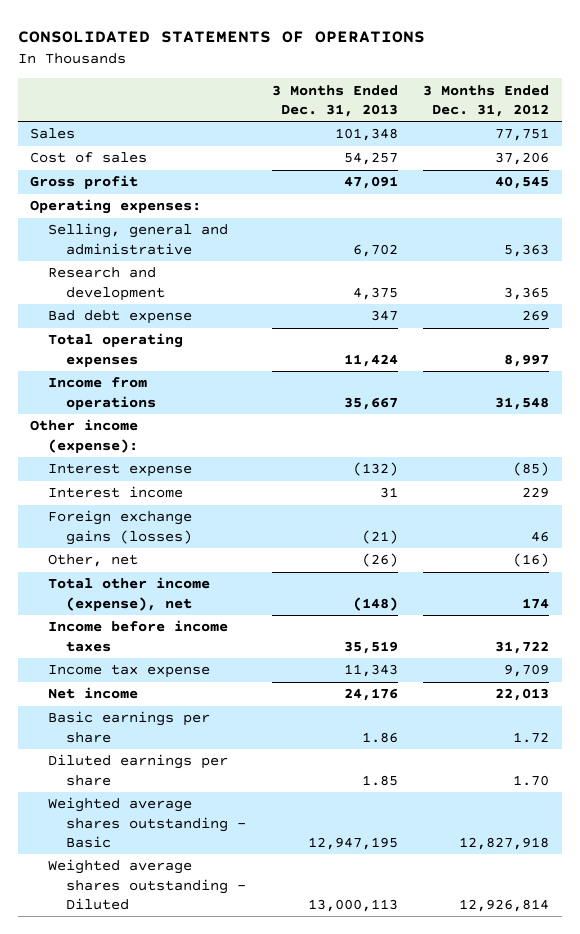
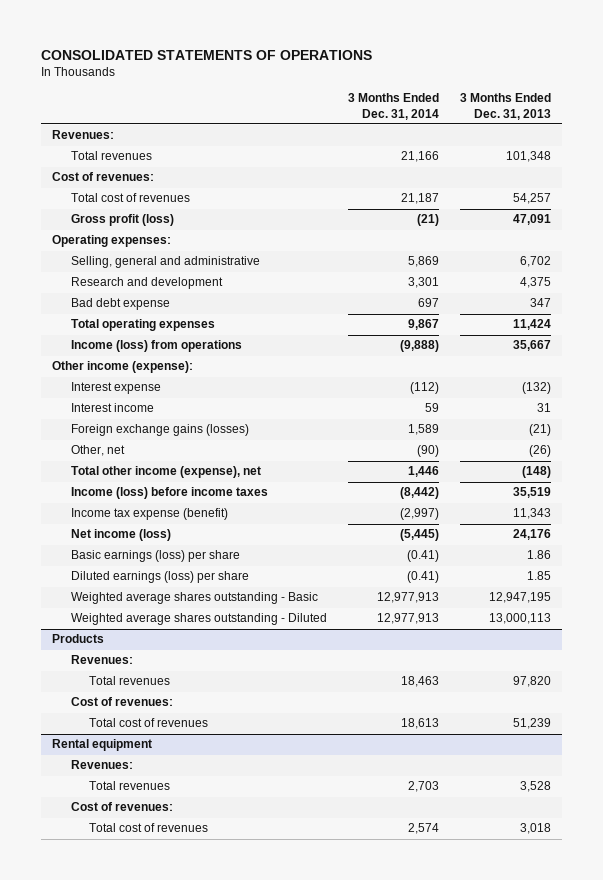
[423,84,550,118] 3 Months Ended Dec. 31, 2012 -> none
none -> [347,93,439,120] 3 Months Ended Dec. 31, 2014
none -> [51,130,114,140] Revenues:
[30,128,76,140] Sales -> [70,151,152,161] Total revenues
none -> [51,172,154,182] Cost of revenues:
[30,152,148,164] Cost of sales -> [70,193,190,203] Total cost of revenues
[30,175,139,190] Gross profit -> [70,214,174,227] Gross profit (loss)
[48,377,157,410] Income from operations -> [70,340,242,353] Income (loss) from operations
[48,620,229,652] Income before income taxes -> [70,487,268,500] Income (loss) before income taxes
[48,664,211,679] Income tax expense -> [70,508,228,521] Income tax expense (benefit)
[48,687,139,700] Net income -> [70,529,171,542] Net income (loss)
[48,711,211,743] Basic earnings per share -> [70,550,240,563] Basic earnings (loss) per share
[48,754,229,786] Diluted earnings per share -> [70,571,249,584] Diluted earnings (loss) per share
none -> [51,634,104,644] Products
none -> [70,655,133,665] Revenues:
none -> [89,676,171,686] Total revenues
none -> [70,697,173,707] Cost of revenues:
none -> [89,718,209,728] Total cost of revenues
none -> [51,739,152,752] Rental equipment
none -> [70,760,133,770] Revenues:
none -> [89,781,171,791] Total revenues
none -> [70,802,173,812] Cost of revenues:
none -> [89,823,209,833] Total cost of revenues

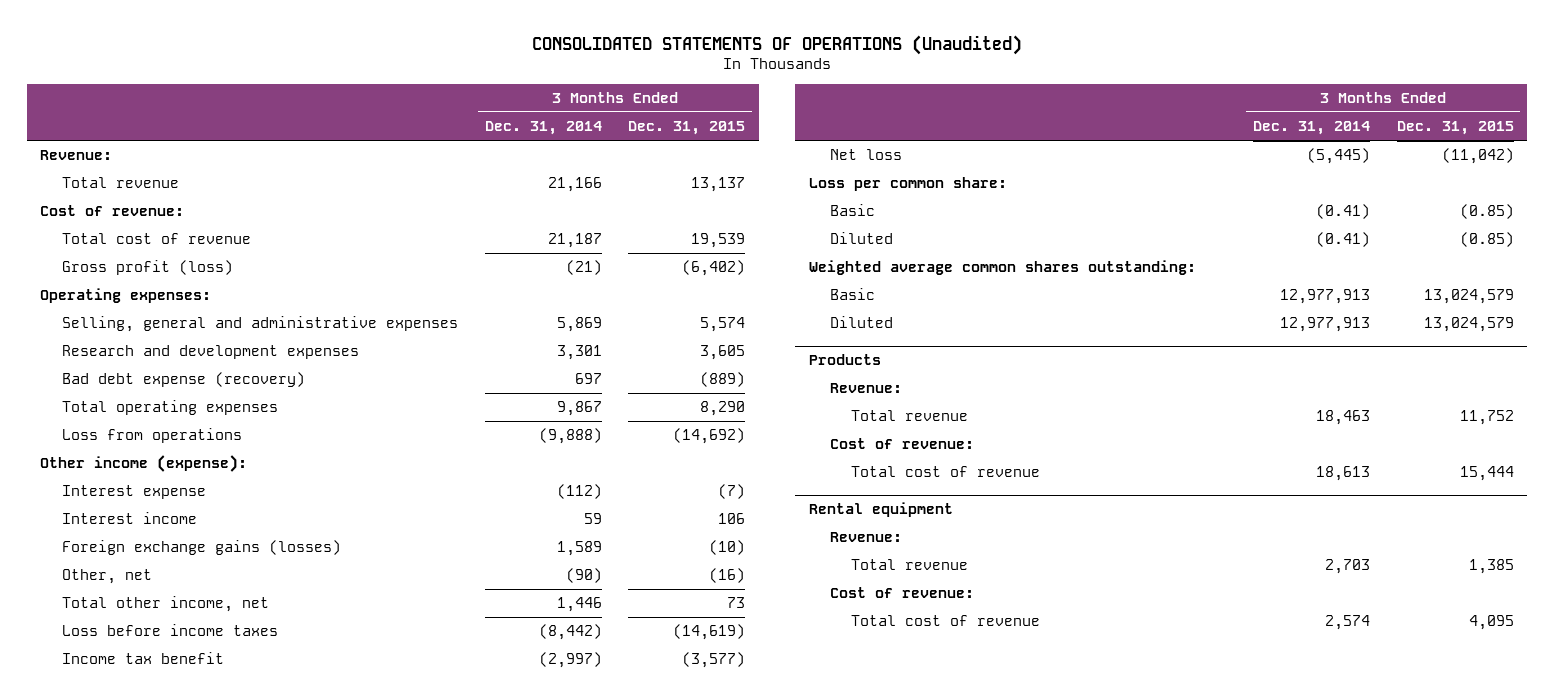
[41,49,373,60] CONSOLIDATED STATEMENTS OF OPERATIONS -> [532,34,1023,55] CONSOLIDATED STATEMENTS OF OPERATIONS (Unaudited)
[460,93,552,120] 3 Months Ended Dec. 31, 2013 -> none
none -> [628,121,746,136] Dec. 31, 2015
[51,130,114,140] Revenues: -> [40,150,113,161] Revenue:
[70,151,152,161] Total revenues -> [61,177,179,189] Total revenue
[51,172,154,182] Cost of revenues: -> [40,205,185,217] Cost of revenue:
[70,193,190,203] Total cost of revenues -> [61,233,251,245] Total cost of revenue
[70,256,260,269] Selling, general and administrative -> [61,316,458,333] Selling, general and administrative expenses
[70,277,223,290] Research and development -> [61,345,359,360] Research and development expenses
[70,298,170,311] Bad debt expense -> [61,372,305,388] Bad debt expense (recovery)
[70,340,242,353] Income (loss) from operations -> [61,428,242,444] Loss from operations
[70,466,261,479] Total other income (expense), net -> [61,596,269,613] Total other income, net
[70,487,268,500] Income (loss) before income taxes -> [61,624,278,637] Loss before income taxes
[70,508,228,521] Income tax expense (benefit) -> [61,652,224,665] Income tax benefit
[70,529,171,542] Net income (loss) -> [829,149,902,161] Net loss
none -> [808,177,1007,192] Loss per common share:
[70,550,240,563] Basic earnings (loss) per share -> [829,204,875,217] Basic
[70,571,249,584] Diluted earnings (loss) per share -> [829,232,893,245] Diluted
none -> [808,260,1196,276] Weighted average common shares outstanding:
[70,592,318,605] Weighted average shares outstanding - Basic -> [829,288,875,301] Basic
[70,613,327,626] Weighted average shares outstanding - Diluted -> [829,316,893,329] Diluted
[70,655,133,665] Revenues: -> [829,383,902,394] Revenue:
[89,676,171,686] Total revenues -> [851,410,969,422] Total revenue
[70,697,173,707] Cost of revenues: -> [829,438,974,450] Cost of revenue:
[89,718,209,728] Total cost of revenues -> [851,466,1041,478] Total cost of revenue
[70,760,133,770] Revenues: -> [829,532,902,543] Revenue:
[89,781,171,791] Total revenues -> [851,559,969,571] Total revenue
[70,802,173,812] Cost of revenues: -> [829,587,974,599] Cost of revenue:
[89,823,209,833] Total cost of revenues -> [851,615,1041,627] Total cost of revenue

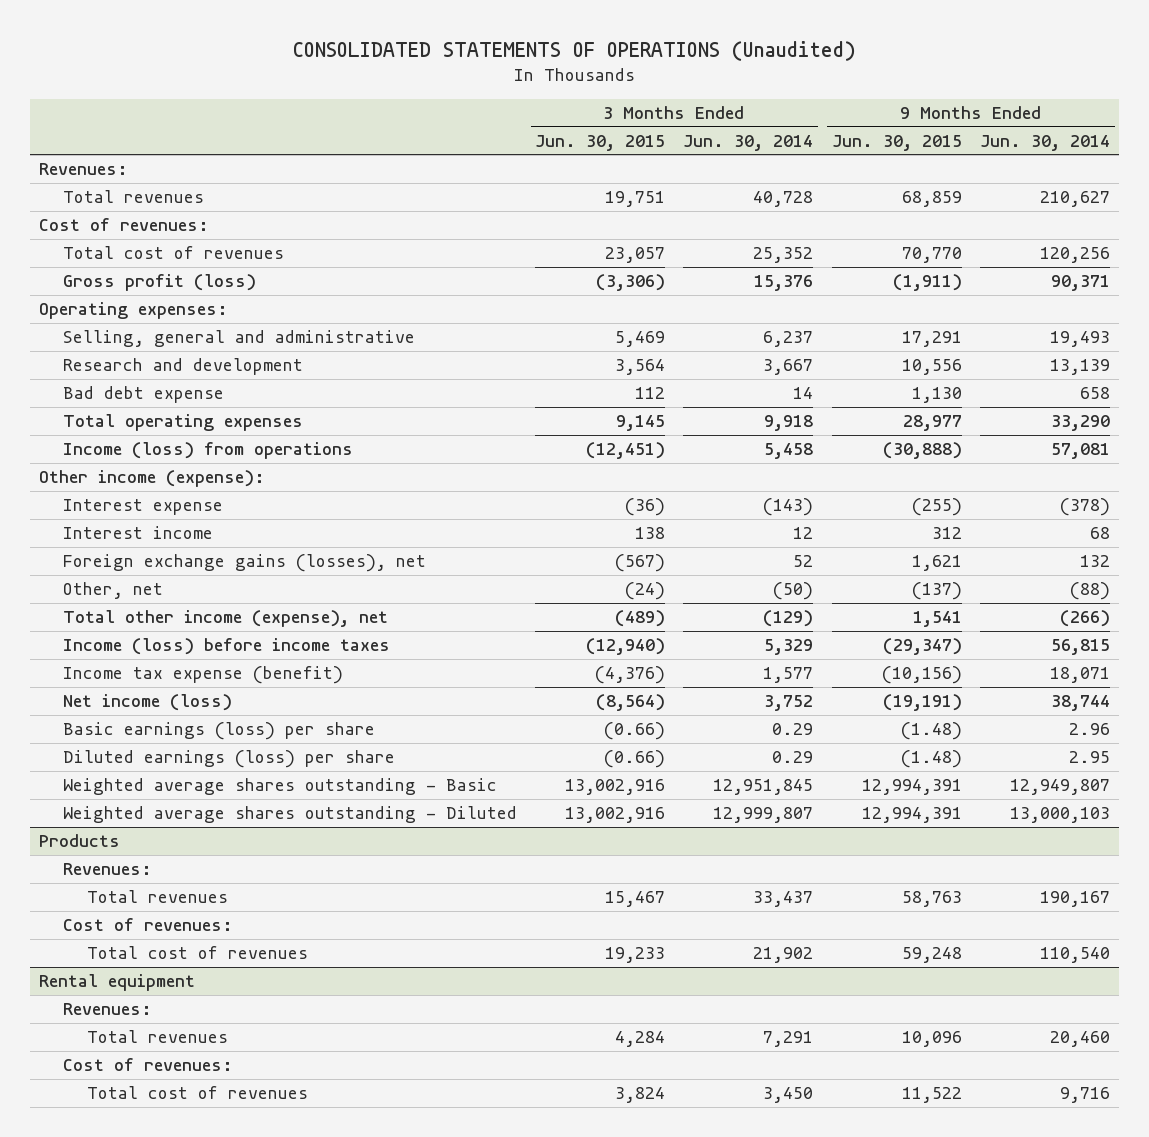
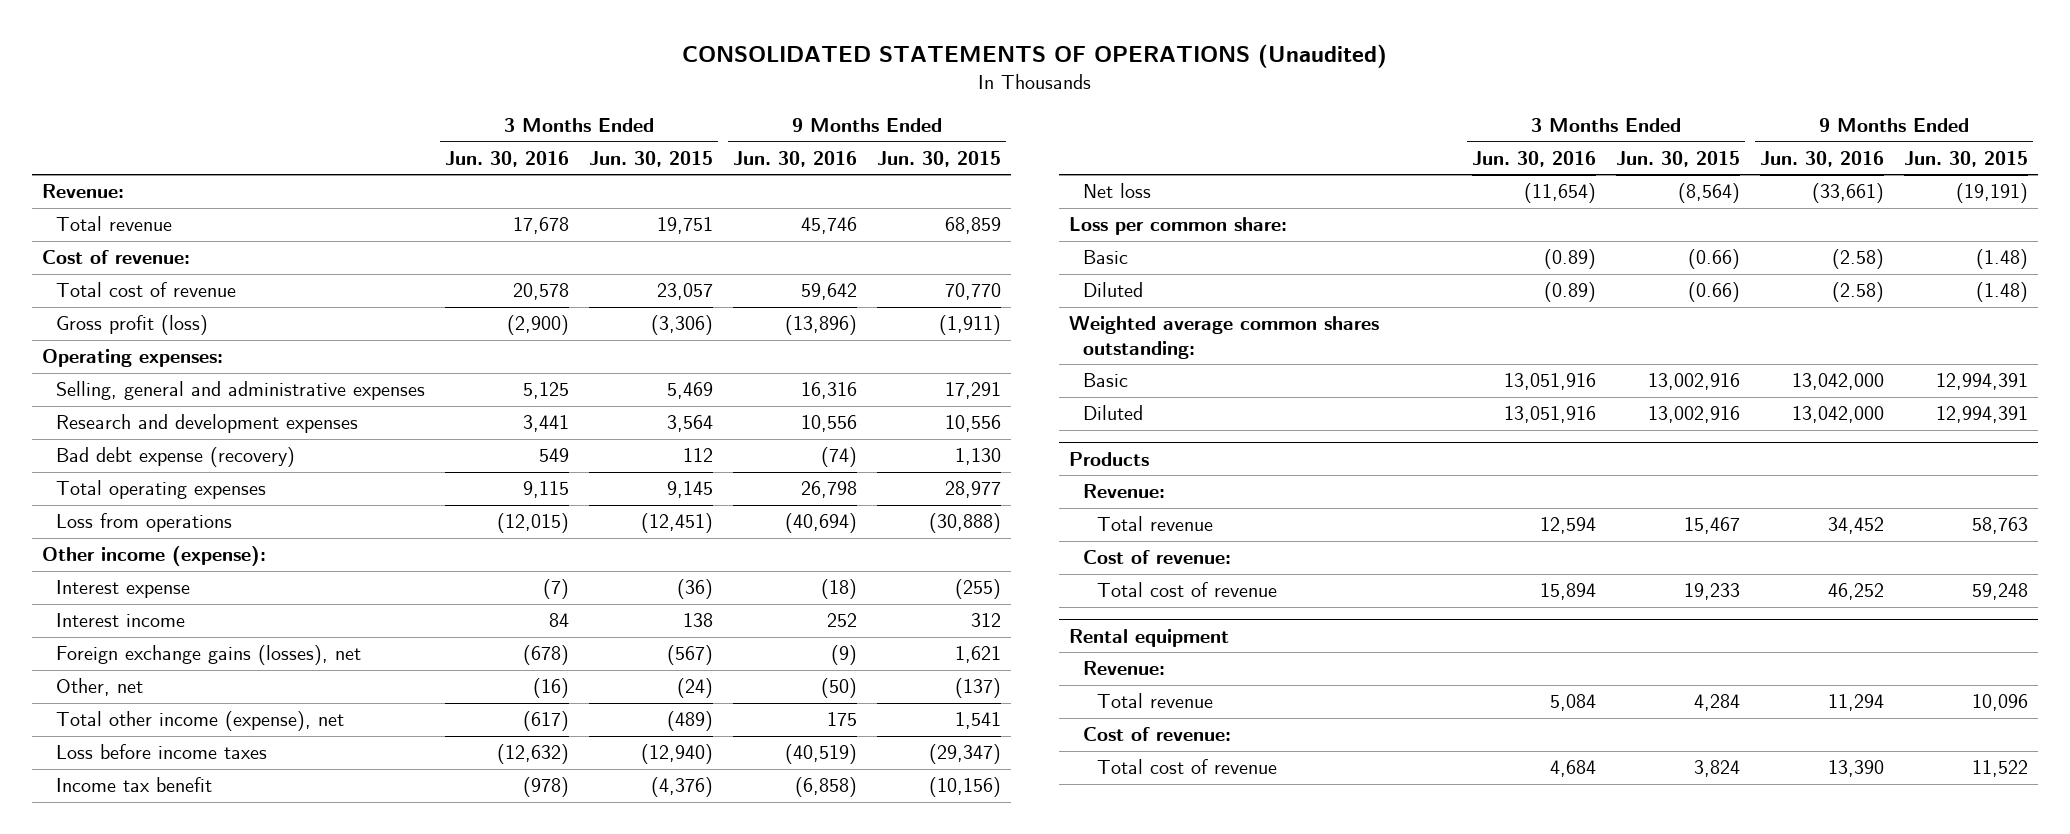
[683,134,814,151] Jun. 30, 2014 -> none
[980,134,1111,151] Jun. 30, 2014 -> none
none -> [444,150,569,167] Jun. 30, 2016
none -> [732,150,857,167] Jun. 30, 2016
[38,162,128,175] Revenues: -> [41,184,124,199] Revenue:
[62,189,204,203] Total revenues -> [55,216,172,232] Total revenue
[38,217,209,231] Cost of revenues: -> [41,250,190,265] Cost of revenue:
[62,245,284,259] Total cost of revenues -> [55,282,236,298] Total cost of revenue
[62,329,415,347] Selling, general and administrative -> [55,381,425,401] Selling, general and administrative expenses
[62,357,303,375] Research and development -> [55,414,358,434] Research and development expenses
[62,385,224,403] Bad debt expense -> [55,447,295,468] Bad debt expense (recovery)
[62,441,353,459] Income (loss) from operations -> [55,513,232,533] Loss from operations
[62,637,390,655] Income (loss) before income taxes -> [55,744,267,760] Loss before income taxes
[62,665,343,684] Income tax expense (benefit) -> [55,777,212,793] Income tax benefit
[62,693,232,711] Net income (loss) -> [1083,183,1152,199] Net loss
none -> [1069,217,1288,236] Loss per common share:
[62,721,375,740] Basic earnings (loss) per share -> [1083,250,1129,265] Basic
[62,749,395,768] Diluted earnings (loss) per share -> [1083,282,1144,298] Diluted
none -> [1069,316,1380,359] Weighted average common shares outstanding:
[62,777,497,795] Weighted average shares outstanding - Basic -> [1083,373,1129,388] Basic
[62,805,517,823] Weighted average shares outstanding - Diluted -> [1083,405,1144,421] Diluted
[62,862,152,875] Revenues: -> [1083,484,1166,499] Revenue:
[86,889,228,903] Total revenues -> [1097,516,1214,532] Total revenue
[62,917,233,931] Cost of revenues: -> [1083,550,1232,565] Cost of revenue:
[86,945,308,959] Total cost of revenues -> [1097,582,1278,598] Total cost of revenue
[62,1002,152,1015] Revenues: -> [1083,661,1166,676] Revenue:
[86,1029,228,1043] Total revenues -> [1097,693,1214,709] Total revenue
[62,1057,233,1071] Cost of revenues: -> [1083,727,1232,742] Cost of revenue:
[86,1085,308,1099] Total cost of revenues -> [1097,759,1278,775] Total cost of revenue

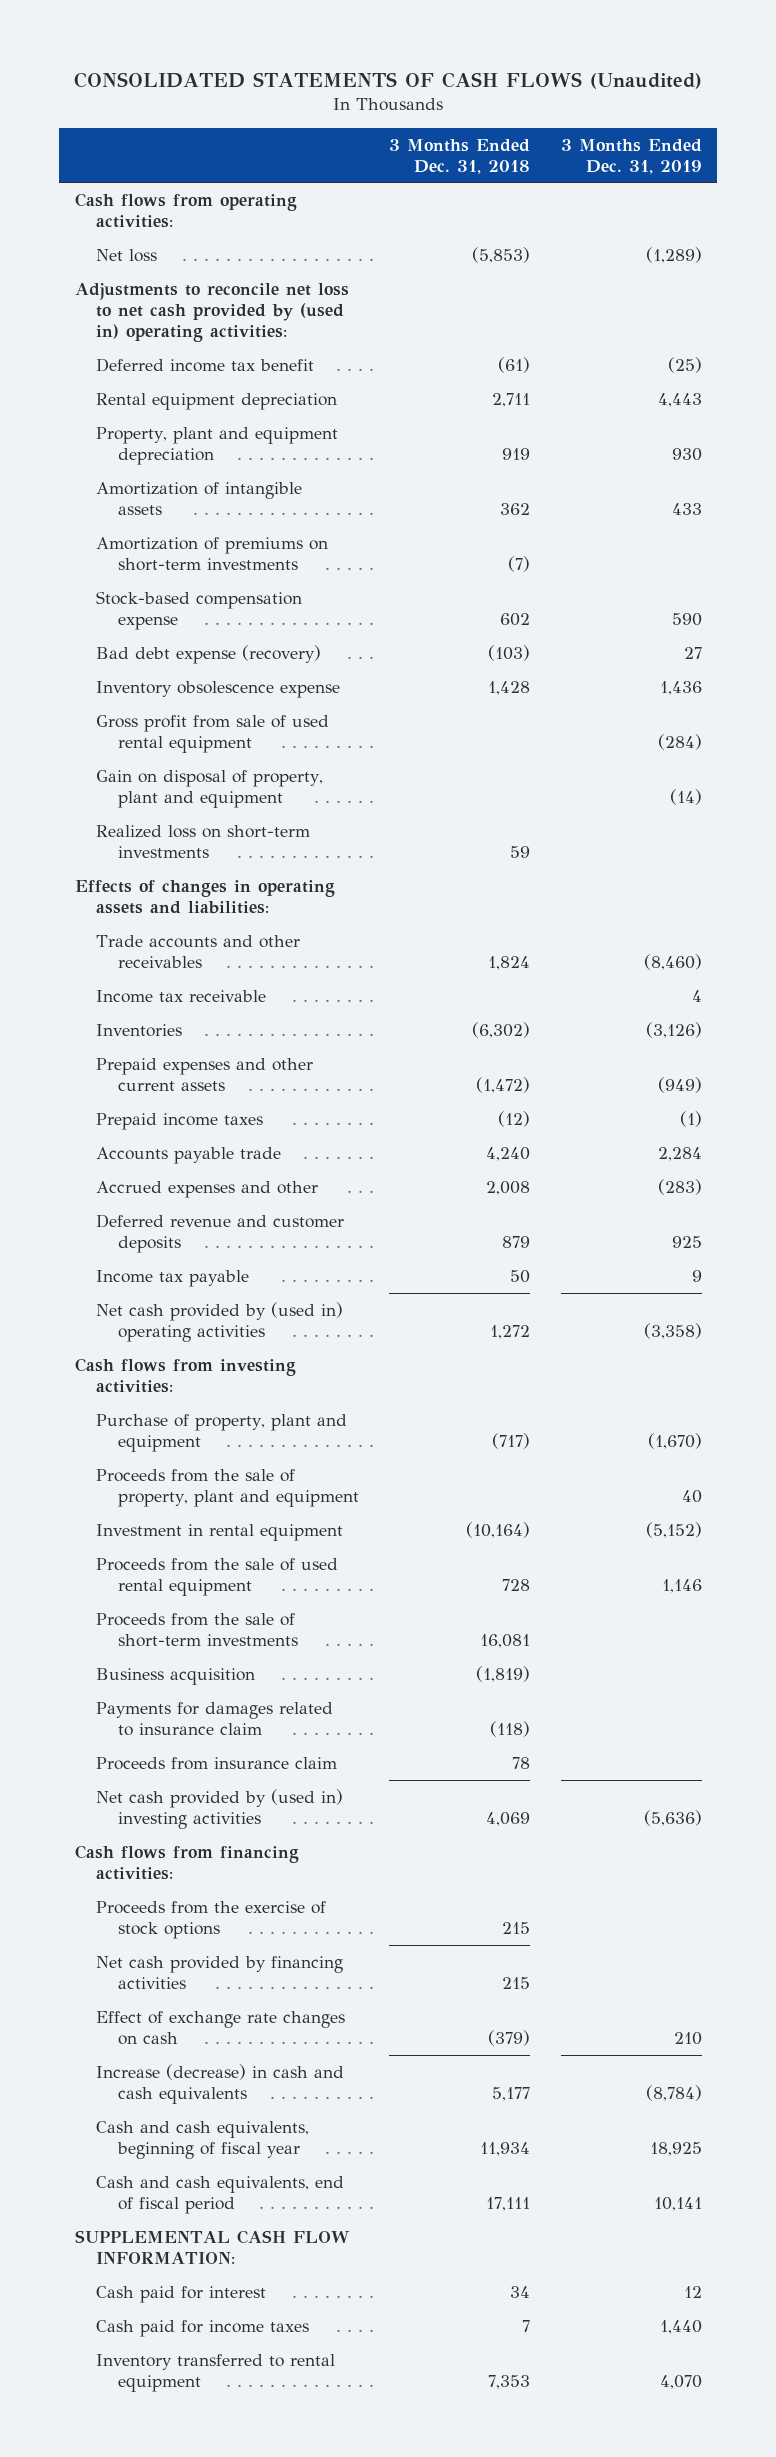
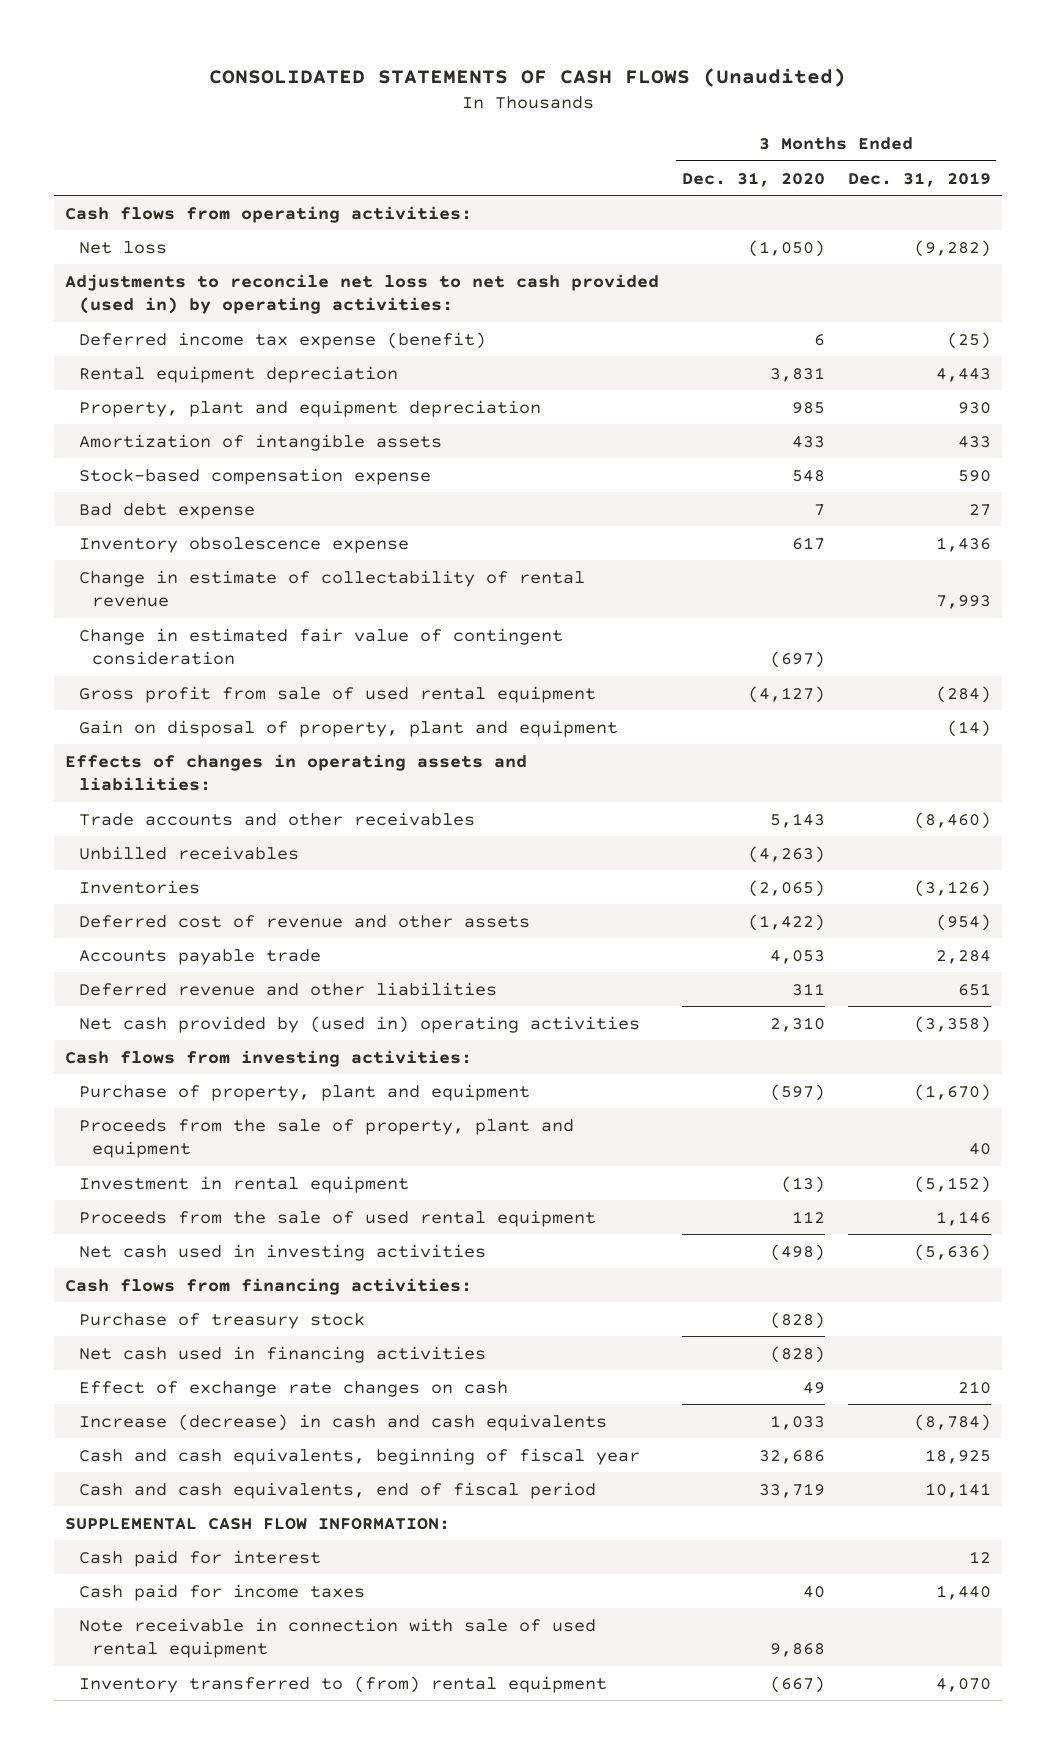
[389,138,531,174] 3 Months Ended Dec. 31, 2018 -> none
none -> [681,171,825,187] Dec. 31, 2020
[645,246,702,263] (1,289) -> [913,239,991,257] (9,282)
[74,282,349,342] Adjustments to reconcile net loss to net cash provided by (used in) operating activities: -> [65,273,660,315] Adjustments to reconcile net loss to net cash provided (used in) by operating activities:
[96,357,315,372] Deferred income tax benefit -> [78,331,486,349] Deferred income tax expense (benefit)
[96,536,329,571] Amortization of premiums on short-term investments -> none
[96,644,322,664] Bad debt expense (recovery) -> [78,502,255,519] Bad debt expense
none -> [78,569,585,608] Change in estimate of collectability of rental revenue
none -> [78,627,563,666] Change in estimated fair value of contingent consideration
[96,824,311,858] Realized loss on short-term investments -> none
[96,989,267,1003] Income tax receivable -> none
none -> [78,845,299,860] Unbilled receivables
[96,1057,314,1091] Prepaid expenses and other current assets -> none
[96,1112,264,1130] Prepaid income taxes -> none
none -> [78,914,530,928] Deferred cost of revenue and other assets
[96,1180,319,1198] Accrued expenses and other -> none
[96,1213,345,1253] Deferred revenue and customer deposits -> none
[96,1269,250,1287] Income tax payable -> none
none -> [78,981,497,996] Deferred revenue and other liabilities
[96,1612,298,1647] Proceeds from the sale of short-term investments -> none
[96,1667,256,1685] Business acquisition -> none
[96,1701,334,1736] Payments for damages related to insurance claim -> none
[96,1756,338,1770] Proceeds from insurance claim -> none
[96,1788,344,1829] Net cash provided by (used in) investing activities -> [78,1243,486,1261] Net cash used in investing activities
[96,1900,327,1939] Proceeds from the exercise of stock options -> none
none -> [78,1312,365,1329] Purchase of treasury stock
[96,1955,344,1989] Net cash provided by financing activities -> [78,1345,486,1363] Net cash used in financing activities
none -> [78,1617,596,1659] Note receivable in connection with sale of used rental equipment
[96,2353,336,2392] Inventory transferred to rental equipment -> [78,1675,607,1693] Inventory transferred to (from) rental equipment

